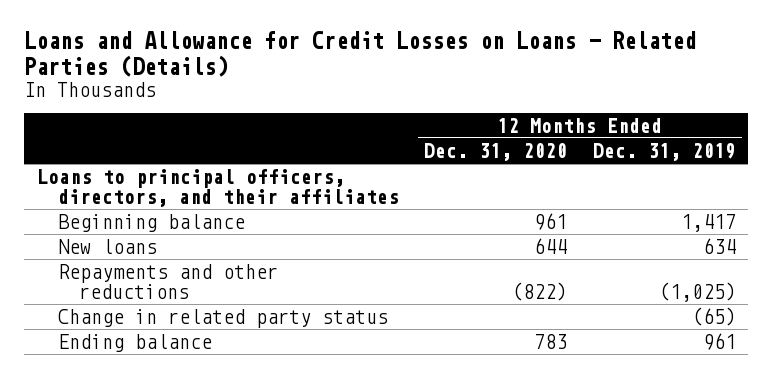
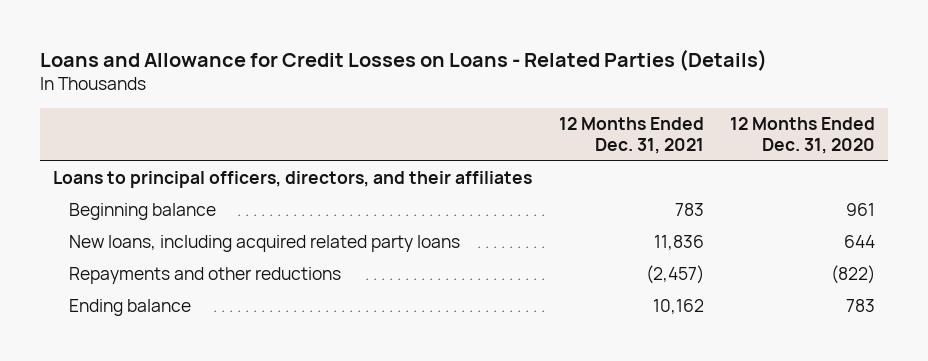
[592,143,736,162] Dec. 31, 2019 -> none
none -> [558,117,704,154] 12 Months Ended Dec. 31, 2021
[58,239,158,255] New loans -> [68,234,460,252] New loans, including acquired related party loans
[58,309,389,329] Change in related party status -> none

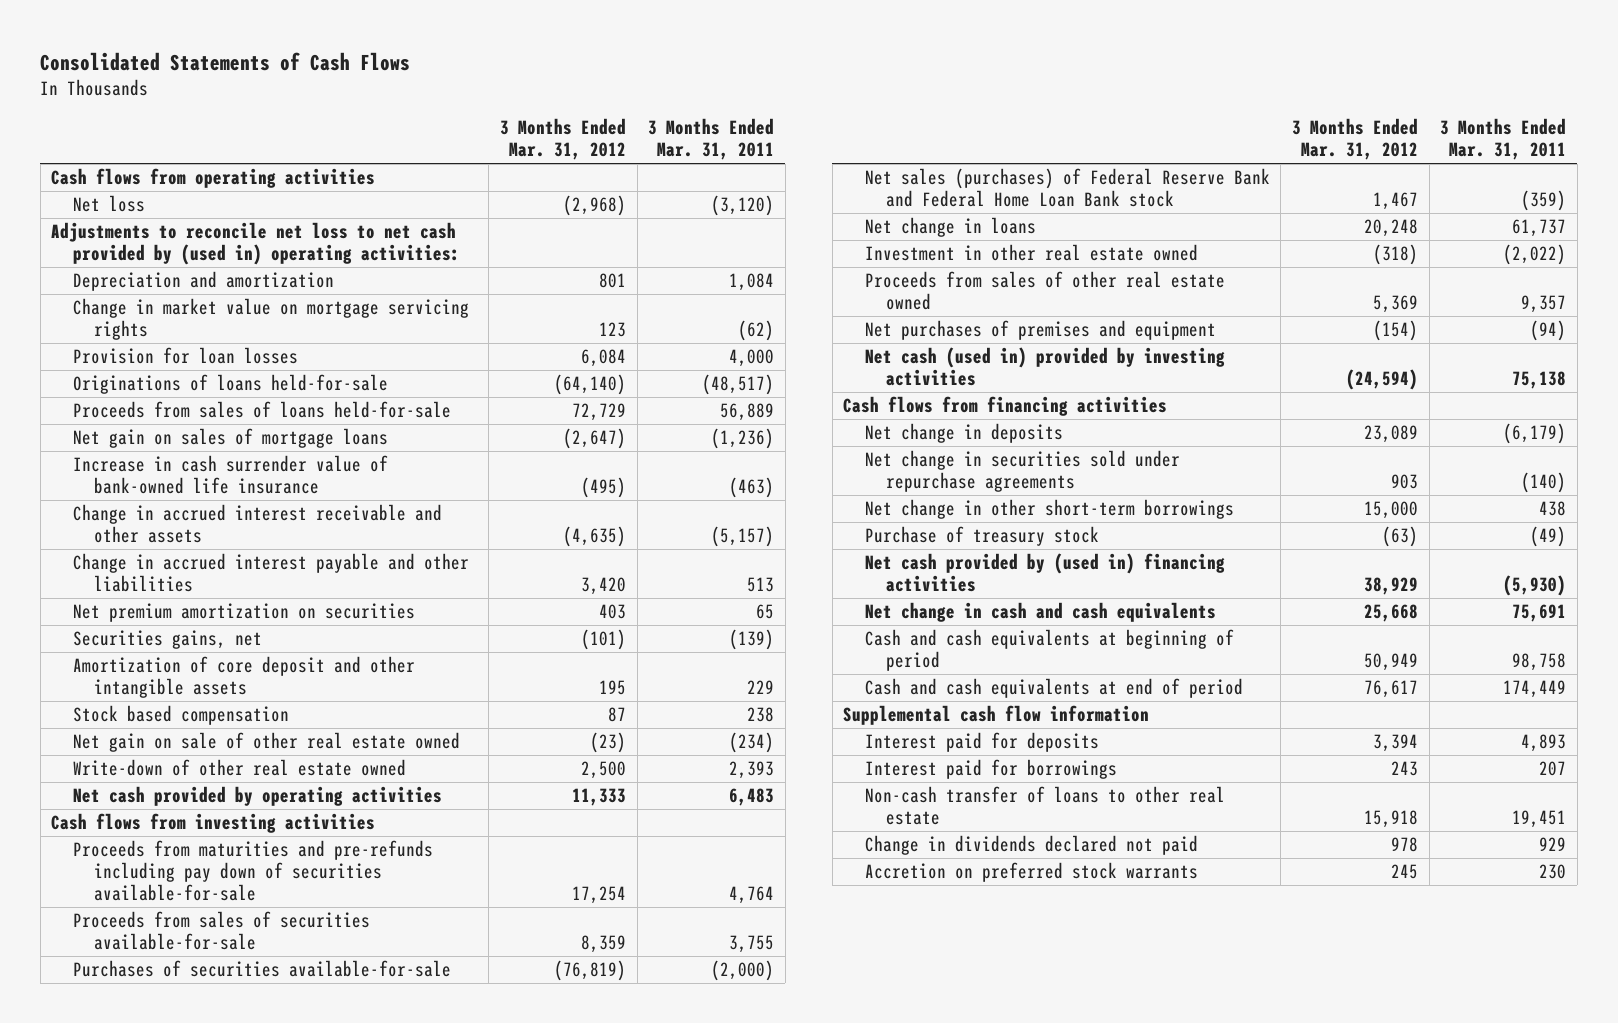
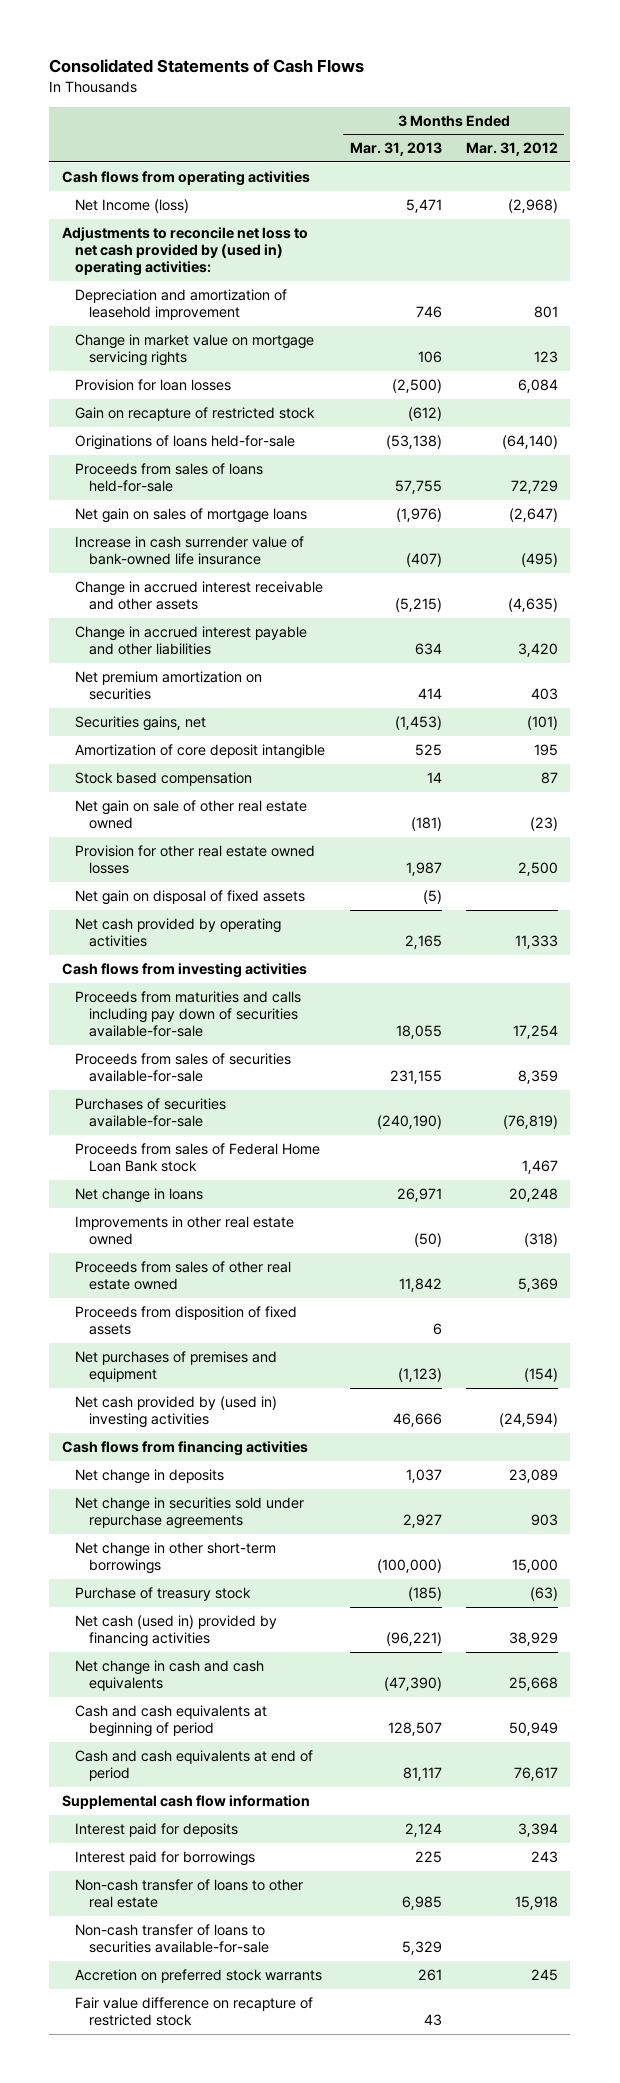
[648,118,775,161] 3 Months Ended Mar. 31, 2011 -> none
none -> [349,142,442,157] Mar. 31, 2013
[72,195,145,213] Net loss -> [75,199,190,214] Net Income (loss)
[72,271,334,292] Depreciation and amortization -> [75,289,288,321] Depreciation and amortization of leasehold improvement
none -> [75,407,316,422] Gain on recapture of restricted stock
[72,656,415,699] Amortization of core deposit and other intangible assets -> [75,744,326,760] Amortization of core deposit intangible
[72,759,406,777] Write-down of other real estate owned -> [75,845,316,875] Provision for other real estate owned losses
none -> [75,890,306,906] Net gain on disposal of fixed assets
[72,840,433,902] Proceeds from maturities and pre-refunds including pay down of securities available-for-sale -> [75,991,302,1038] Proceeds from maturities and calls including pay down of securities available-for-sale
[864,168,1270,208] Net sales (purchases) of Federal Reserve Bank and Federal Home Loan Bank stock -> [75,1143,321,1173] Proceeds from sales of Federal Home Loan Bank stock
[864,244,1198,262] Investment in other real estate owned -> [75,1216,295,1246] Improvements in other real estate owned
none -> [75,1306,298,1336] Proceeds from disposition of fixed assets
[864,347,1225,387] Net cash (used in) provided by investing activities -> [75,1396,278,1429] Net cash provided by (used in) investing activities
[864,553,1225,593] Net cash provided by (used in) financing activities -> [75,1615,278,1648] Net cash (used in) provided by financing activities
[864,835,1198,856] Change in dividends declared not paid -> none
none -> [75,1924,269,1954] Non-cash transfer of loans to securities available-for-sale
none -> [75,1997,314,2027] Fair value difference on recapture of restricted stock

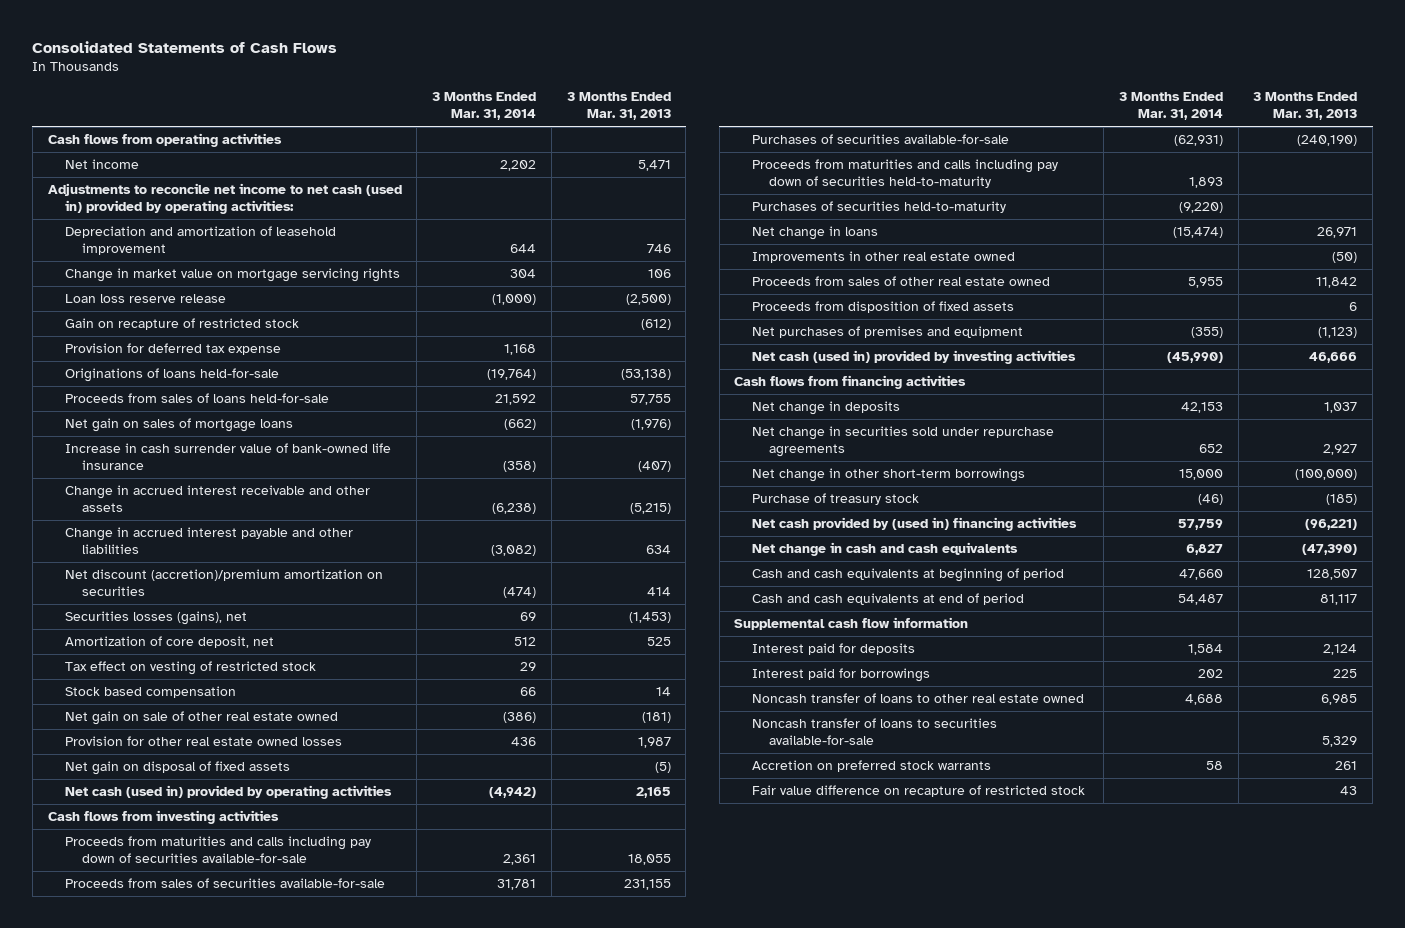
[466,142,559,157] Mar. 31, 2012 -> none
none -> [432,92,537,121] 3 Months Ended Mar. 31, 2014
[75,199,190,214] Net Income (loss) -> [64,158,139,169] Net income
[61,227,308,277] Adjustments to reconcile net loss to net cash provided by (used in) operating activities: -> [47,182,402,214] Adjustments to reconcile net income to net cash (used in) provided by operating activities:
[75,379,232,392] Provision for loan losses -> [64,293,226,303] Loan loss reserve release
none -> [64,342,281,355] Provision for deferred tax expense
[75,671,263,701] Net premium amortization on securities -> [64,568,383,596] Net discount (accretion)/premium amortization on securities
[75,716,207,732] Securities gains, net -> [64,610,247,625] Securities losses (gains), net
[75,744,326,760] Amortization of core deposit intangible -> [64,635,274,648] Amortization of core deposit, net
none -> [64,660,316,675] Tax effect on vesting of restricted stock
[75,918,282,948] Net cash provided by operating activities -> [64,784,392,799] Net cash (used in) provided by operating activities
[75,1143,321,1173] Proceeds from sales of Federal Home Loan Bank stock -> none
none -> [751,158,1058,188] Proceeds from maturities and calls including pay down of securities held-to-maturity
none -> [751,200,1006,213] Purchases of securities held-to-maturity
[75,1396,278,1429] Net cash provided by (used in) investing activities -> [751,349,1076,364] Net cash (used in) provided by investing activities
[75,1615,278,1648] Net cash (used in) provided by financing activities -> [751,516,1077,531] Net cash provided by (used in) financing activities
[75,1879,304,1909] Non-cash transfer of loans to other real estate -> [751,692,1084,703] Noncash transfer of loans to other real estate owned
[75,1924,269,1954] Non-cash transfer of loans to securities available-for-sale -> [751,717,997,745] Noncash transfer of loans to securities available-for-sale

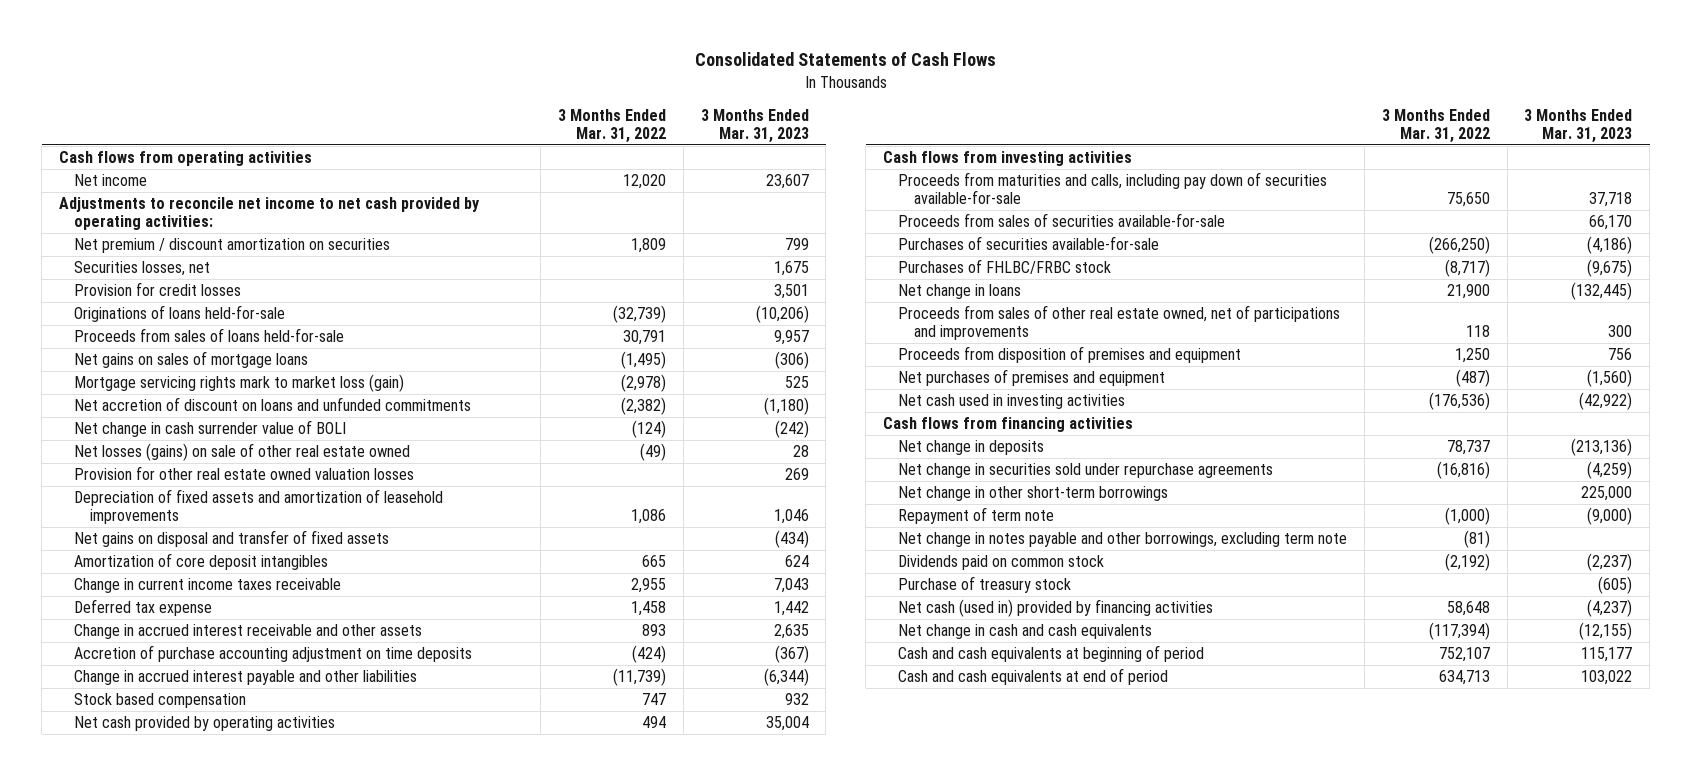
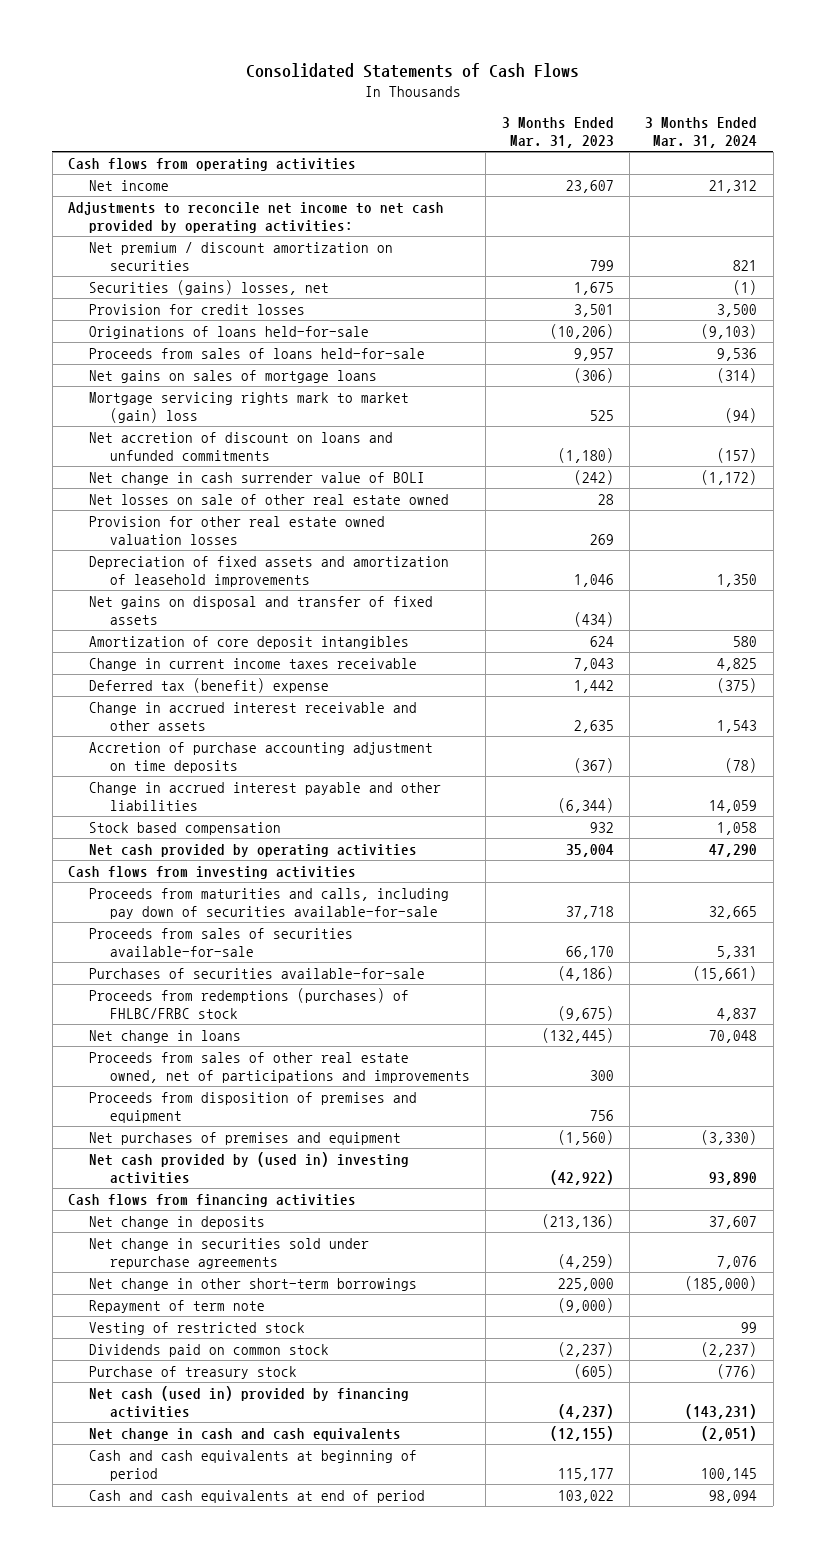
[558,108,667,144] 3 Months Ended Mar. 31, 2022 -> none
none -> [645,117,758,149] 3 Months Ended Mar. 31, 2024
[74,261,211,277] Securities losses, net -> [89,279,330,295] Securities (gains) losses, net
[74,374,405,393] Mortgage servicing rights mark to market loss (gain) -> [89,391,410,424] Mortgage servicing rights mark to market (gain) loss
[74,443,411,462] Net losses (gains) on sale of other real estate owned -> [89,493,450,505] Net losses on sale of other real estate owned
[74,599,213,617] Deferred tax expense -> [89,677,330,693] Deferred tax (benefit) expense
[898,259,1112,275] Purchases of FHLBC/FRBC stock -> [89,987,410,1020] Proceeds from redemptions (purchases) of FHLBC/FRBC stock
[898,394,1126,410] Net cash used in investing activities -> [89,1151,410,1185] Net cash provided by (used in) investing activities
[898,532,1348,548] Net change in notes payable and other borrowings, excluding term note -> none
none -> [89,1321,306,1335] Vesting of restricted stock

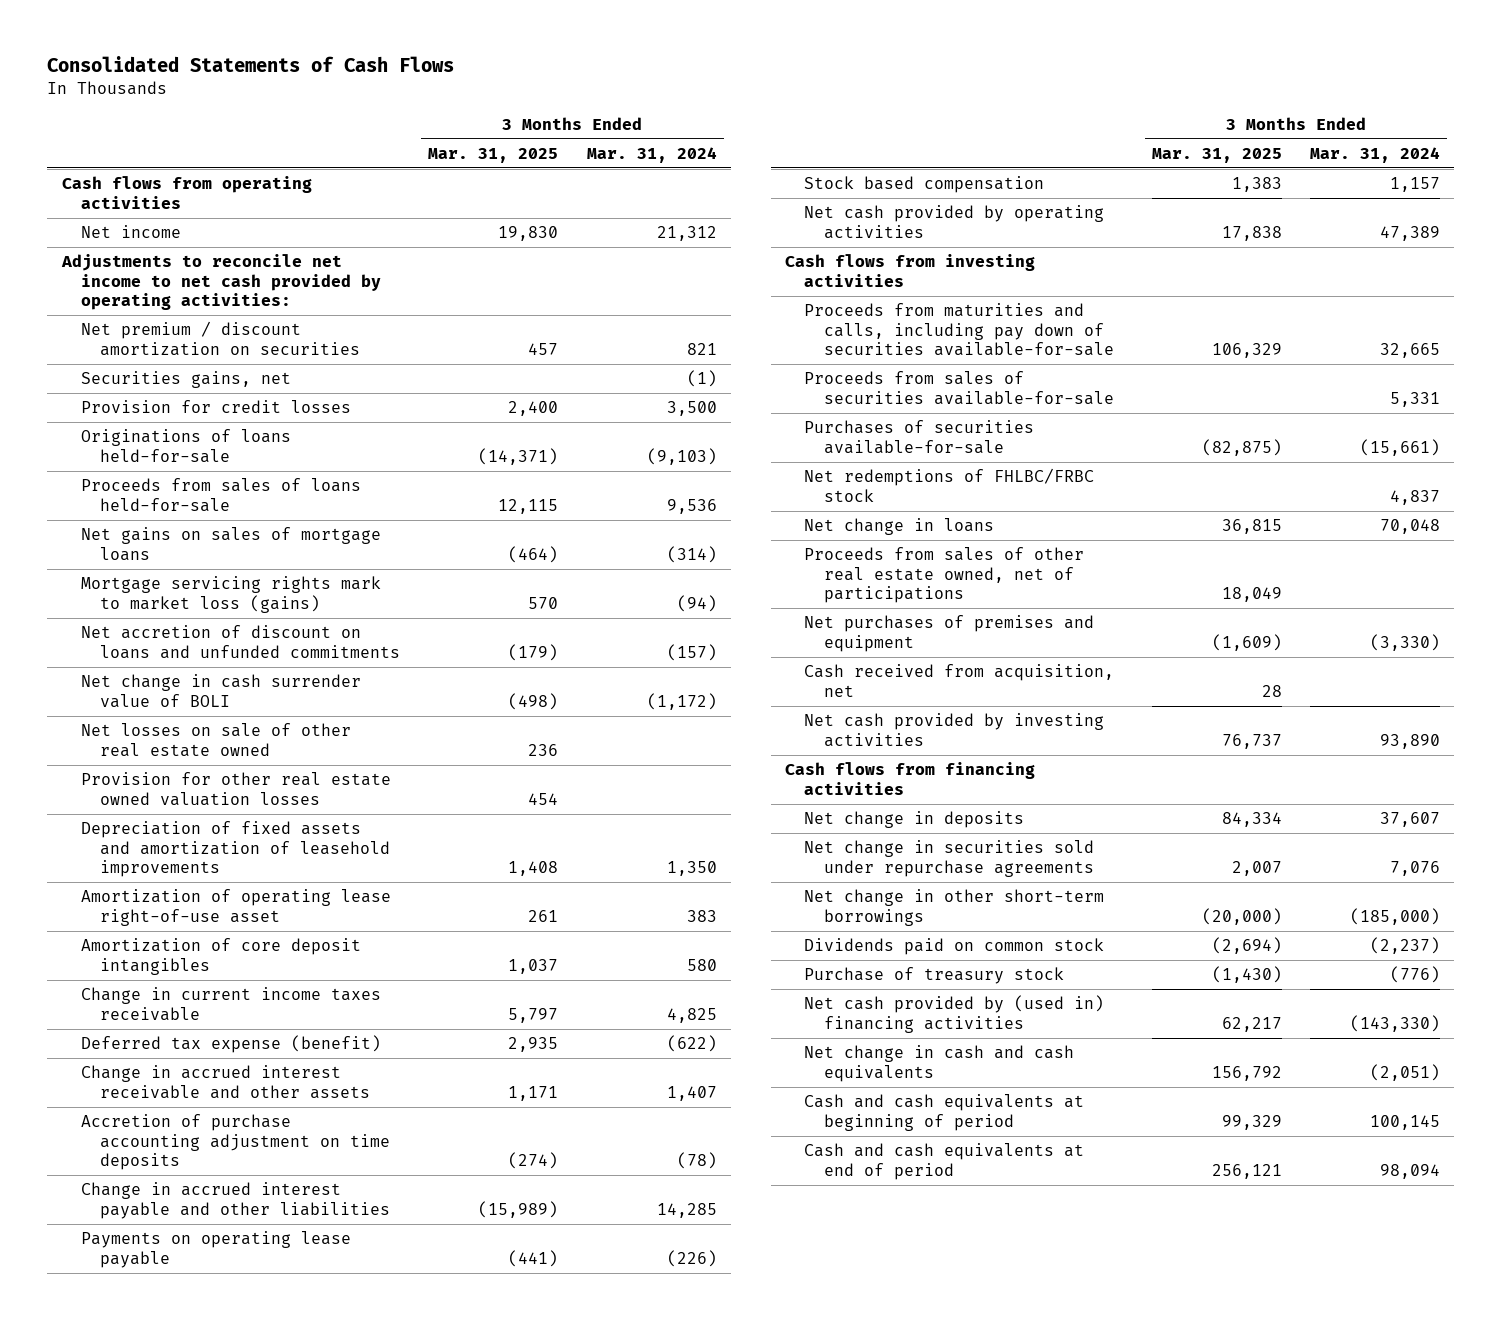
[501,117,614,149] 3 Months Ended Mar. 31, 2023 -> none
none -> [428,148,559,164] Mar. 31, 2025
[89,279,330,295] Securities (gains) losses, net -> [80,371,291,389] Securities gains, net
[89,391,410,424] Mortgage servicing rights mark to market (gain) loss -> [80,576,381,613] Mortgage servicing rights mark to market loss (gains)
[89,595,434,626] Net gains on disposal and transfer of fixed assets -> none
none -> [80,889,391,926] Amortization of operating lease right-of-use asset
[89,677,330,693] Deferred tax (benefit) expense -> [80,1035,381,1054] Deferred tax expense (benefit)
[717,677,758,693] (375) -> [666,1035,717,1053] (622)
[717,720,758,734] 1,543 -> [666,1085,717,1101] 1,407
[709,800,758,814] 14,059 -> [656,1202,717,1218] 14,285
none -> [80,1231,351,1268] Payments on operating lease payable
[717,821,758,835] 1,058 -> [1390,177,1441,193] 1,157
[709,843,758,857] 47,290 -> [1380,225,1441,241] 47,389
[89,987,410,1020] Proceeds from redemptions (purchases) of FHLBC/FRBC stock -> [804,468,1095,502] Net redemptions of FHLBC/FRBC stock
[89,1091,418,1124] Proceeds from disposition of premises and equipment -> none
[89,1051,470,1084] Proceeds from sales of other real estate owned, net of participations and improvements -> [804,547,1085,604] Proceeds from sales of other real estate owned, net of participations
none -> [804,664,1115,697] Cash received from acquisition, net
[89,1151,410,1185] Net cash provided by (used in) investing activities -> [804,713,1105,747] Net cash provided by investing activities
[89,1299,266,1313] Repayment of term note -> none
[89,1321,306,1335] Vesting of restricted stock -> none
[89,1385,410,1419] Net cash (used in) provided by financing activities -> [804,995,1105,1033] Net cash provided by (used in) financing activities
[685,1404,758,1420] (143,231) -> [1350,1014,1441,1032] (143,330)

